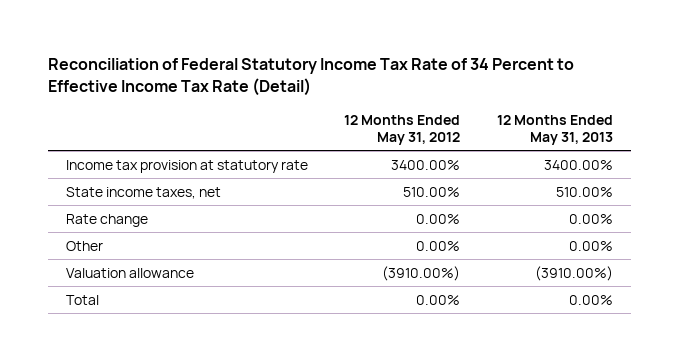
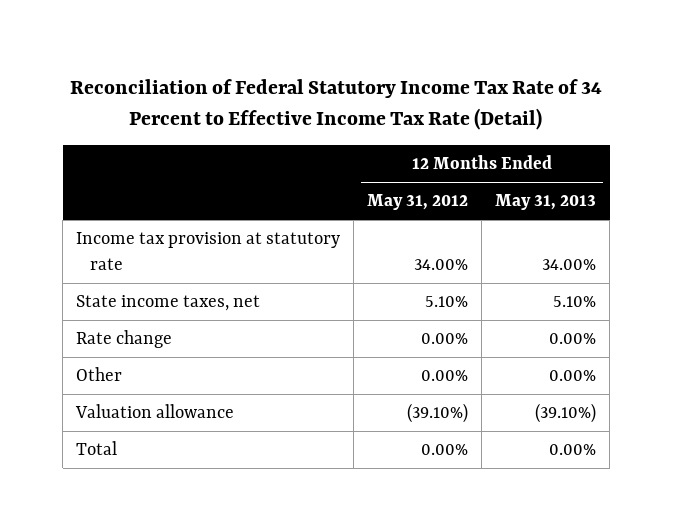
[391,159,461,170] 3400.00% -> [414,259,469,271] 34.00%
[543,159,613,170] 3400.00% -> [542,259,597,271] 34.00%
[403,186,461,197] 510.00% -> [425,296,469,308] 5.10%
[555,186,613,197] 510.00% -> [553,296,597,308] 5.10%
[382,265,461,281] (3910.00%) -> [407,403,469,424] (39.10%)
[534,265,613,281] (3910.00%) -> [535,403,597,424] (39.10%)

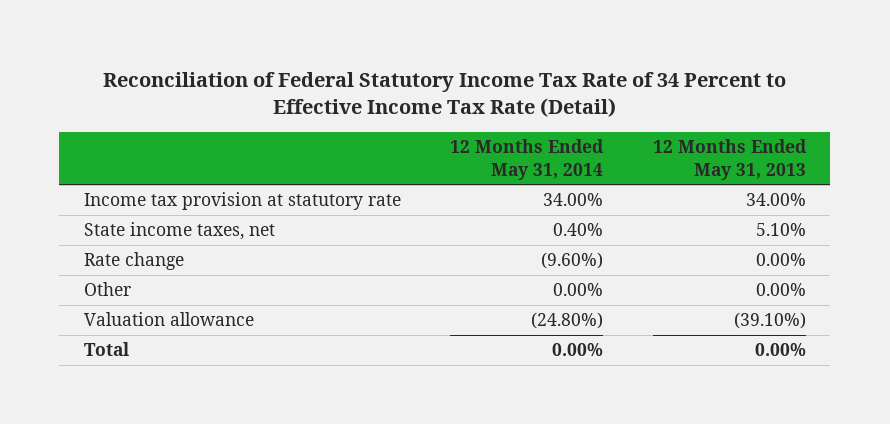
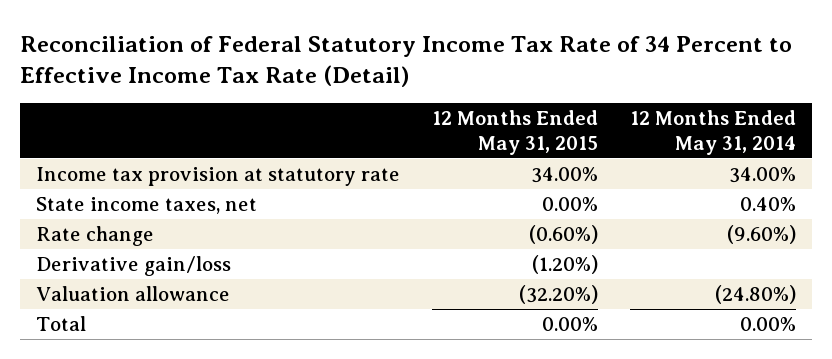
[652,138,807,180] 12 Months Ended May 31, 2013 -> none
none -> [431,110,598,155] 12 Months Ended May 31, 2015
[83,282,131,297] Other -> none
none -> [36,256,232,277] Derivative gain/loss

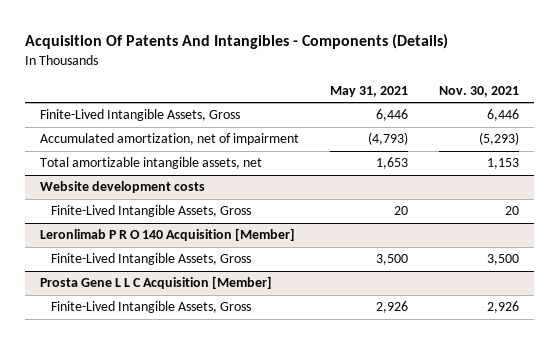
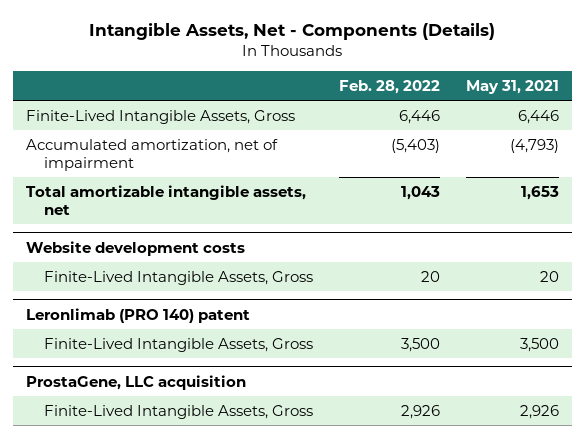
[24,34,448,50] Acquisition Of Patents And Intangibles - Components (Details) -> [89,23,496,41] Intangible Assets, Net - Components (Details)
[438,85,519,97] Nov. 30, 2021 -> none
none -> [339,79,441,94] Feb. 28, 2022
[40,228,296,242] Leronlimab P R O 140 Acquisition [Member] -> [25,307,250,323] Leronlimab (PRO 140) patent
[40,276,273,290] Prosta Gene L L C Acquisition [Member] -> [25,374,246,390] ProstaGene, LLC acquisition

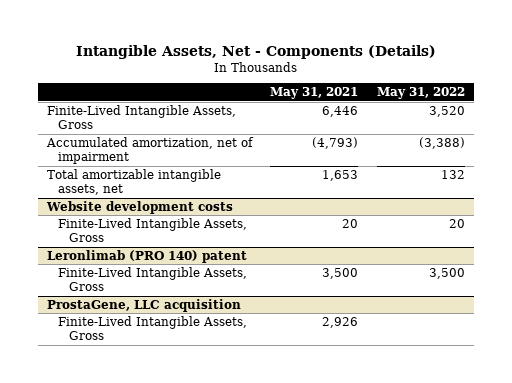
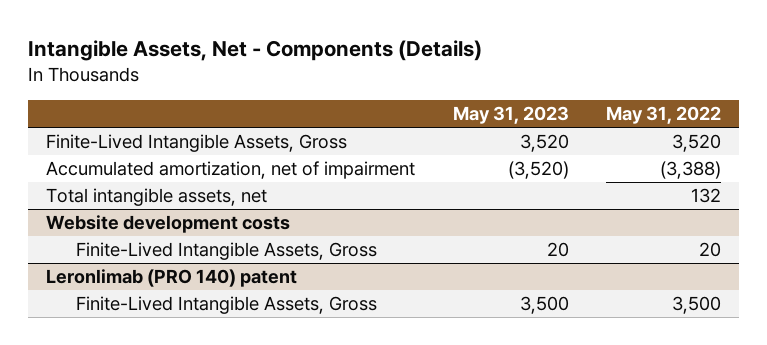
[270,87,359,100] May 31, 2021 -> none
none -> [452,106,569,125] May 31, 2023
[47,168,222,196] Total amortizable intangible assets, net -> [46,188,268,207] Total intangible assets, net
[47,298,242,312] ProstaGene, LLC acquisition -> none
[58,315,248,341] Finite-Lived Intangible Assets, Gross -> none

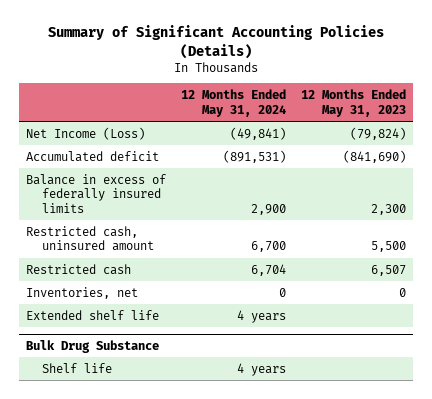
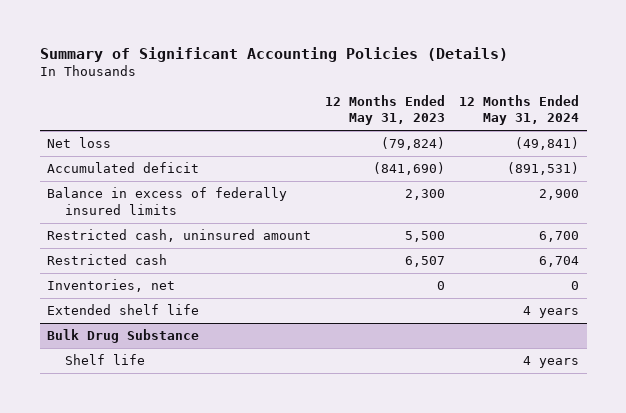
[26,126,146,140] Net Income (Loss) -> [46,137,111,149] Net loss

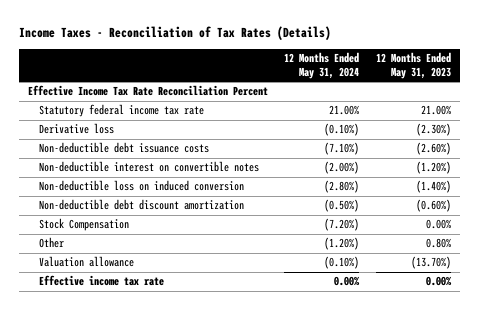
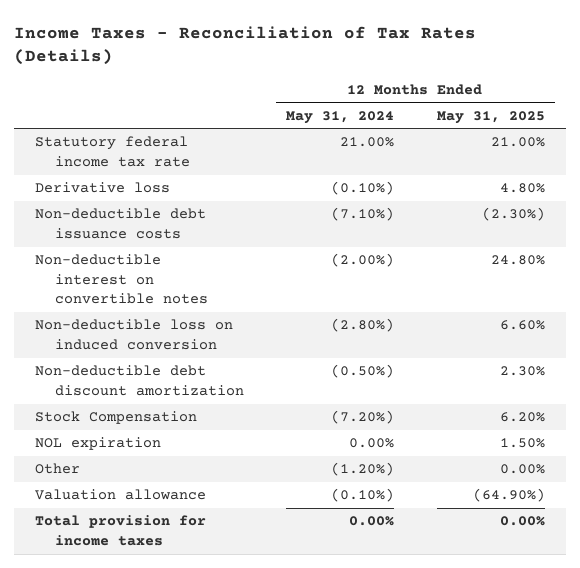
[376,52,452,79] 12 Months Ended May 31, 2023 -> none
none -> [436,110,545,124] May 31, 2025
[27,85,268,97] Effective Income Tax Rate Reconciliation Percent -> none
none -> [35,437,162,451] NOL expiration
[39,275,165,287] Effective income tax rate -> [35,515,207,546] Total provision for income taxes

